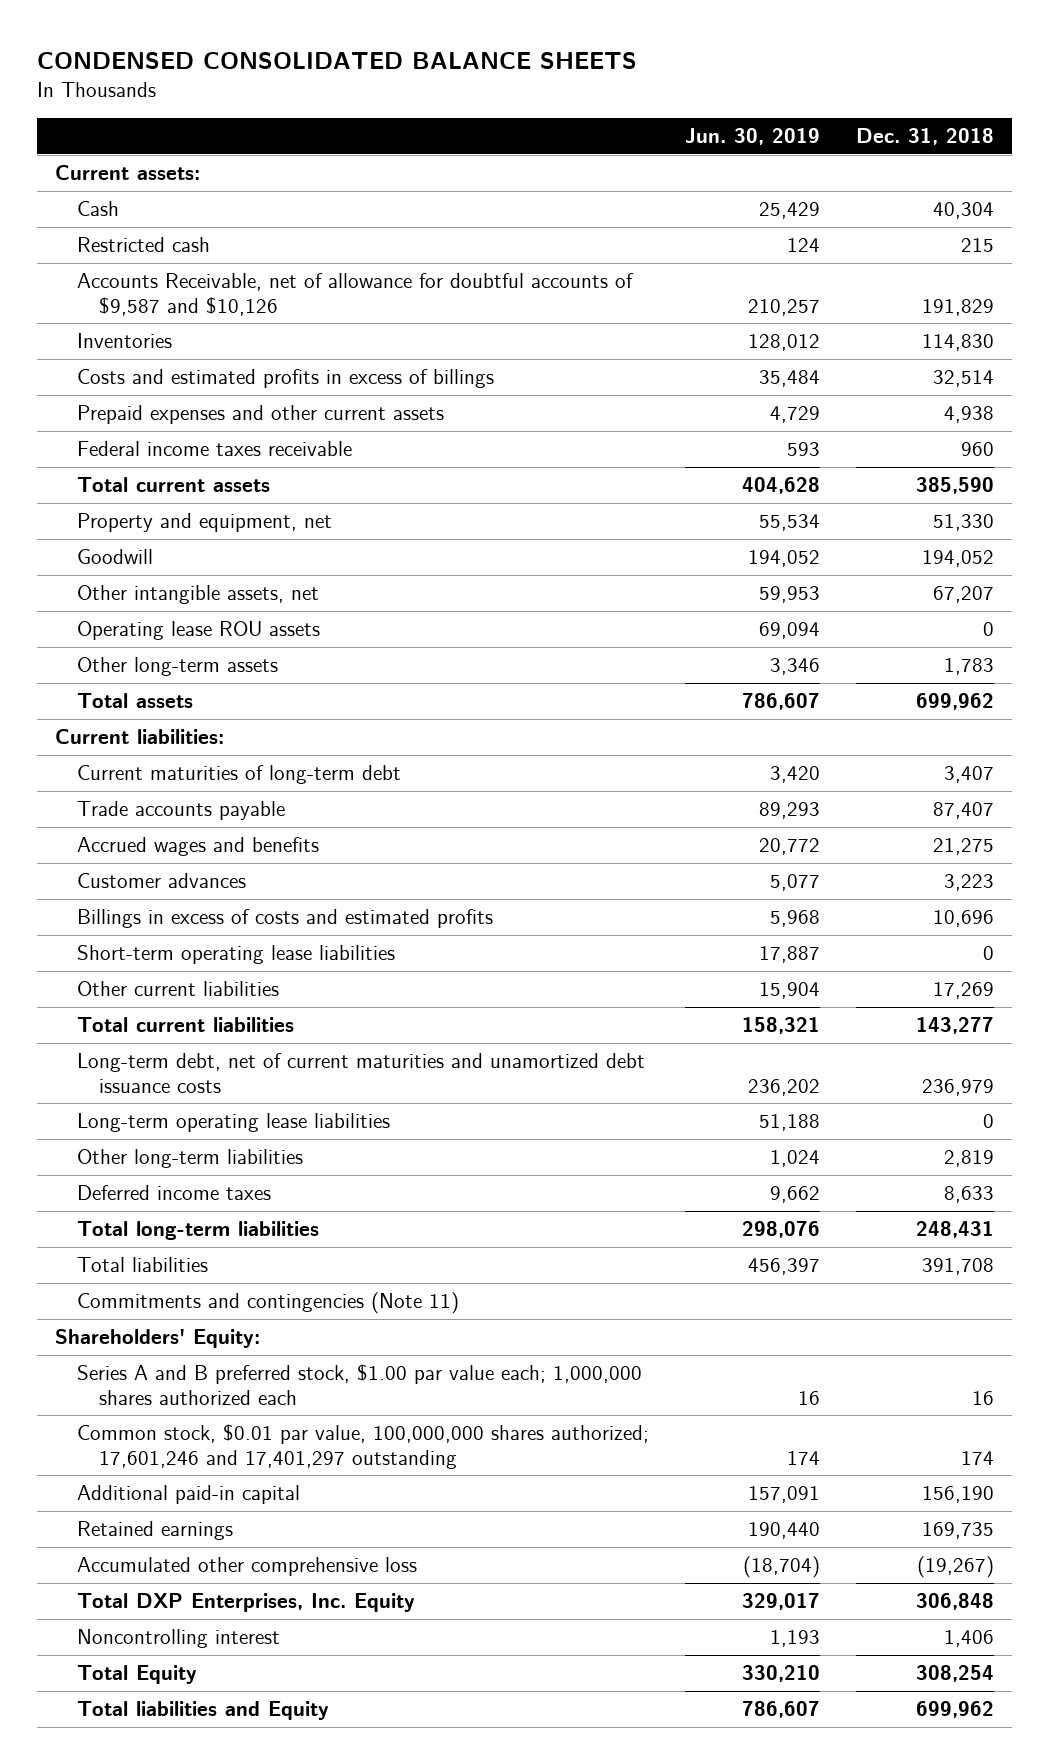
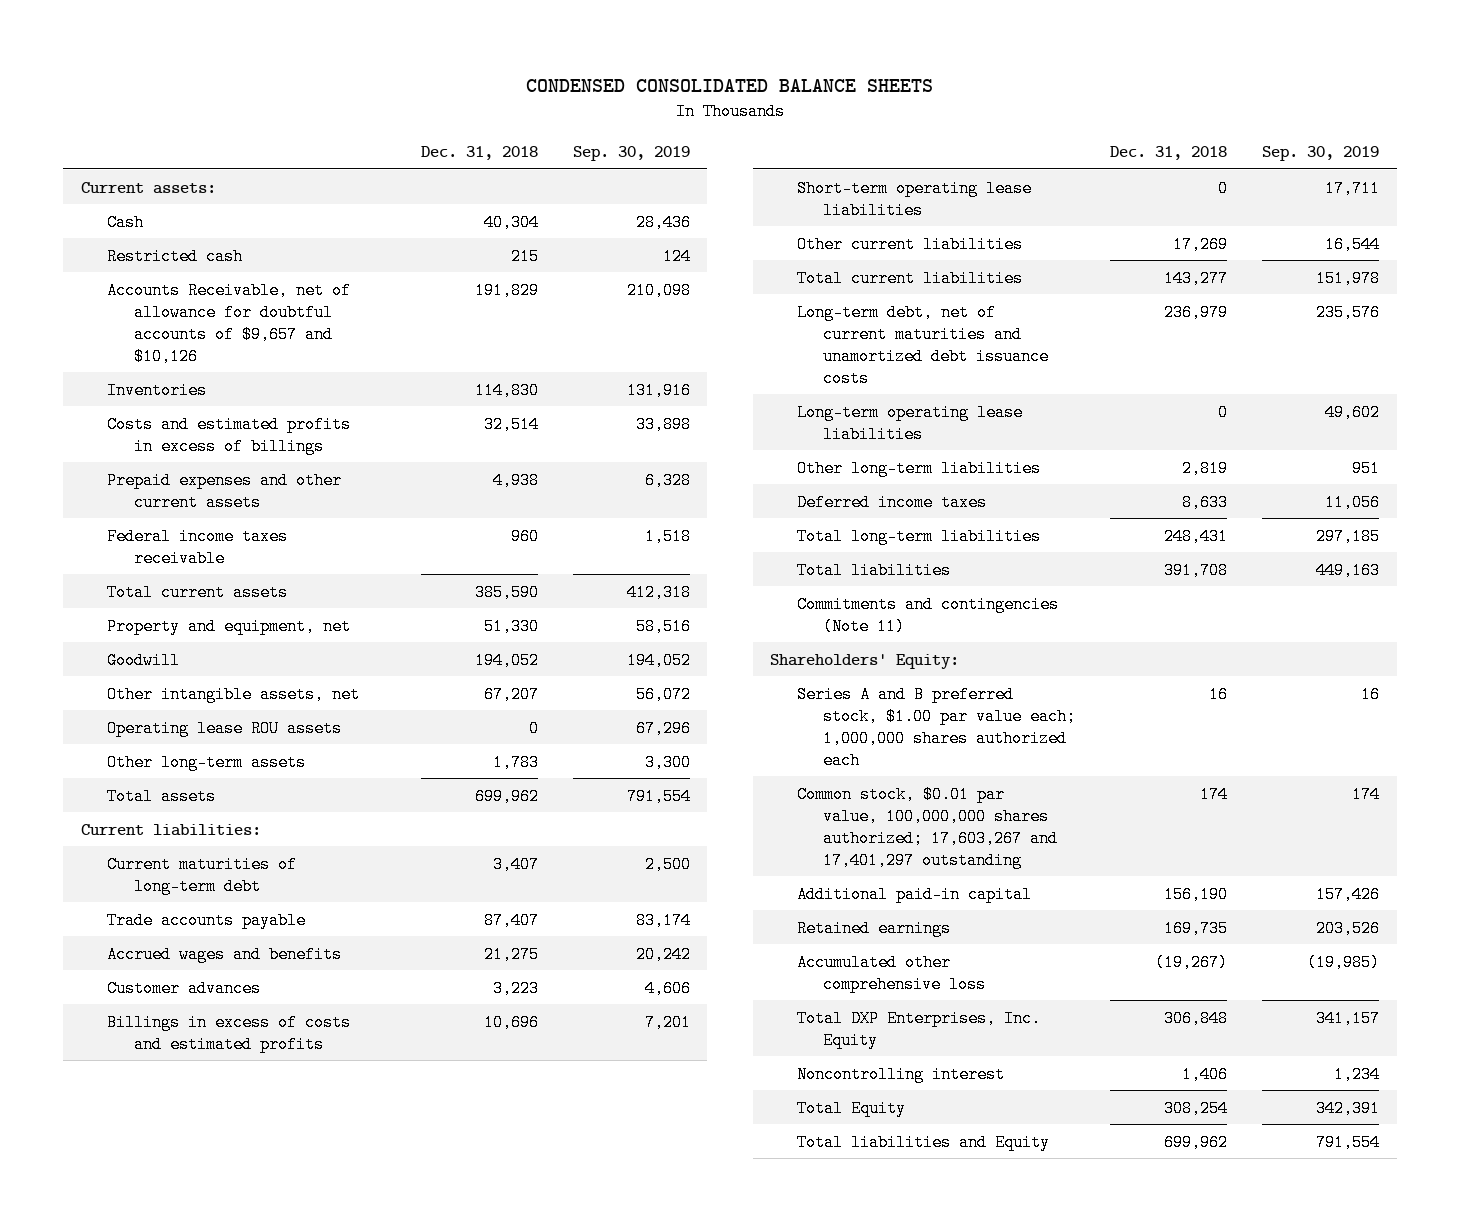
[684,128,820,146] Jun. 30, 2019 -> none
none -> [572,146,690,162] Sep. 30, 2019
[77,273,635,316] Accounts Receivable, net of allowance for doubtful accounts of $9,587 and $10,126 -> [107,281,352,365] Accounts Receivable, net of allowance for doubtful accounts of $9,657 and $10,126
[77,1424,650,1469] Common stock, $0.01 par value, 100,000,000 shares authorized; 17,601,246 and 17,401,297 outstanding -> [796,785,1059,869] Common stock, $0.01 par value, 100,000,000 shares authorized; 17,603,267 and 17,401,297 outstanding

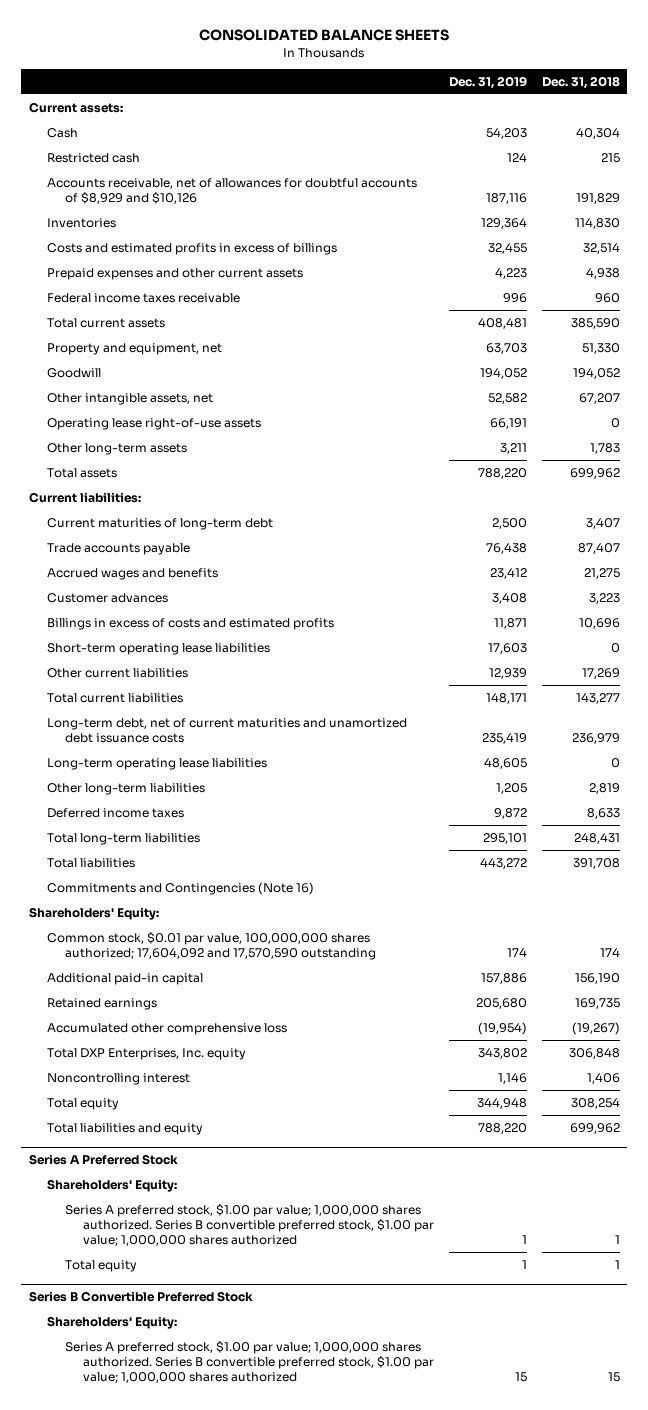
[526,78,934,92] CONDENSED CONSOLIDATED BALANCE SHEETS -> [199,29,450,42] CONSOLIDATED BALANCE SHEETS
[572,146,690,162] Sep. 30, 2019 -> none
none -> [448,75,527,89] Dec. 31, 2019
[107,281,352,365] Accounts Receivable, net of allowance for doubtful accounts of $9,657 and $10,126 -> [46,177,417,205] Accounts receivable, net of allowances for doubtful accounts of $8,929 and $10,126
[107,719,343,737] Operating lease ROU assets -> [46,417,261,430] Operating lease right-of-use assets
[796,595,1059,635] Commitments and contingencies (Note 11) -> [46,881,314,895] Commitments and Contingencies (Note 16)
[796,685,1077,769] Series A and B preferred stock, $1.00 par value each; 1,000,000 shares authorized each -> none
[796,785,1059,869] Common stock, $0.01 par value, 100,000,000 shares authorized; 17,603,267 and 17,401,297 outstanding -> [46,931,377,961] Common stock, $0.01 par value, 100,000,000 shares authorized; 17,604,092 and 17,570,590 outstanding
[796,1009,1041,1049] Total DXP Enterprises, Inc. Equity -> [46,1047,246,1060] Total DXP Enterprises, Inc. equity
[796,1099,906,1117] Total Equity -> [46,1097,119,1110] Total equity
[796,1133,1050,1151] Total liabilities and Equity -> [46,1122,203,1135] Total liabilities and equity
none -> [28,1154,178,1166] Series A Preferred Stock
none -> [46,1178,177,1192] Shareholders' Equity:
none -> [65,1203,435,1247] Series A preferred stock, $1.00 par value; 1,000,000 shares authorized. Series B convertible preferred stock, $1.00 par value; 1,000,000 shares authorized
none -> [65,1259,138,1272] Total equity
none -> [28,1291,253,1303] Series B Convertible Preferred Stock
none -> [46,1315,177,1329] Shareholders' Equity:
none -> [65,1340,435,1384] Series A preferred stock, $1.00 par value; 1,000,000 shares authorized. Series B convertible preferred stock, $1.00 par value; 1,000,000 shares authorized

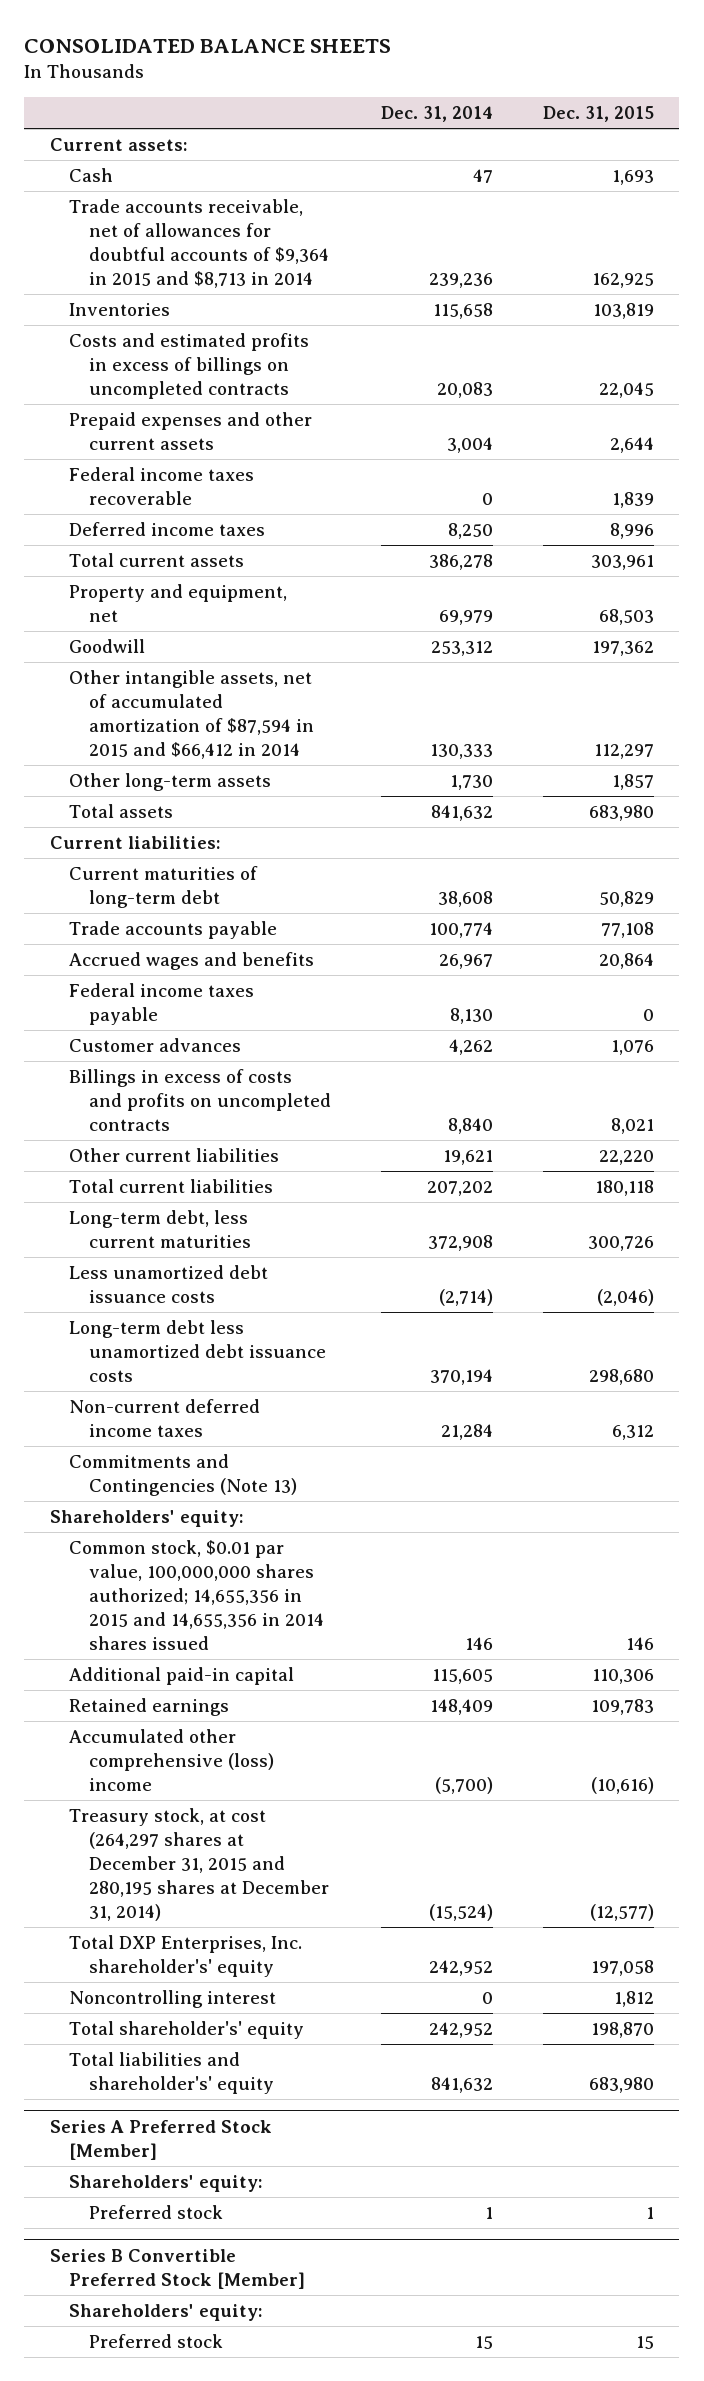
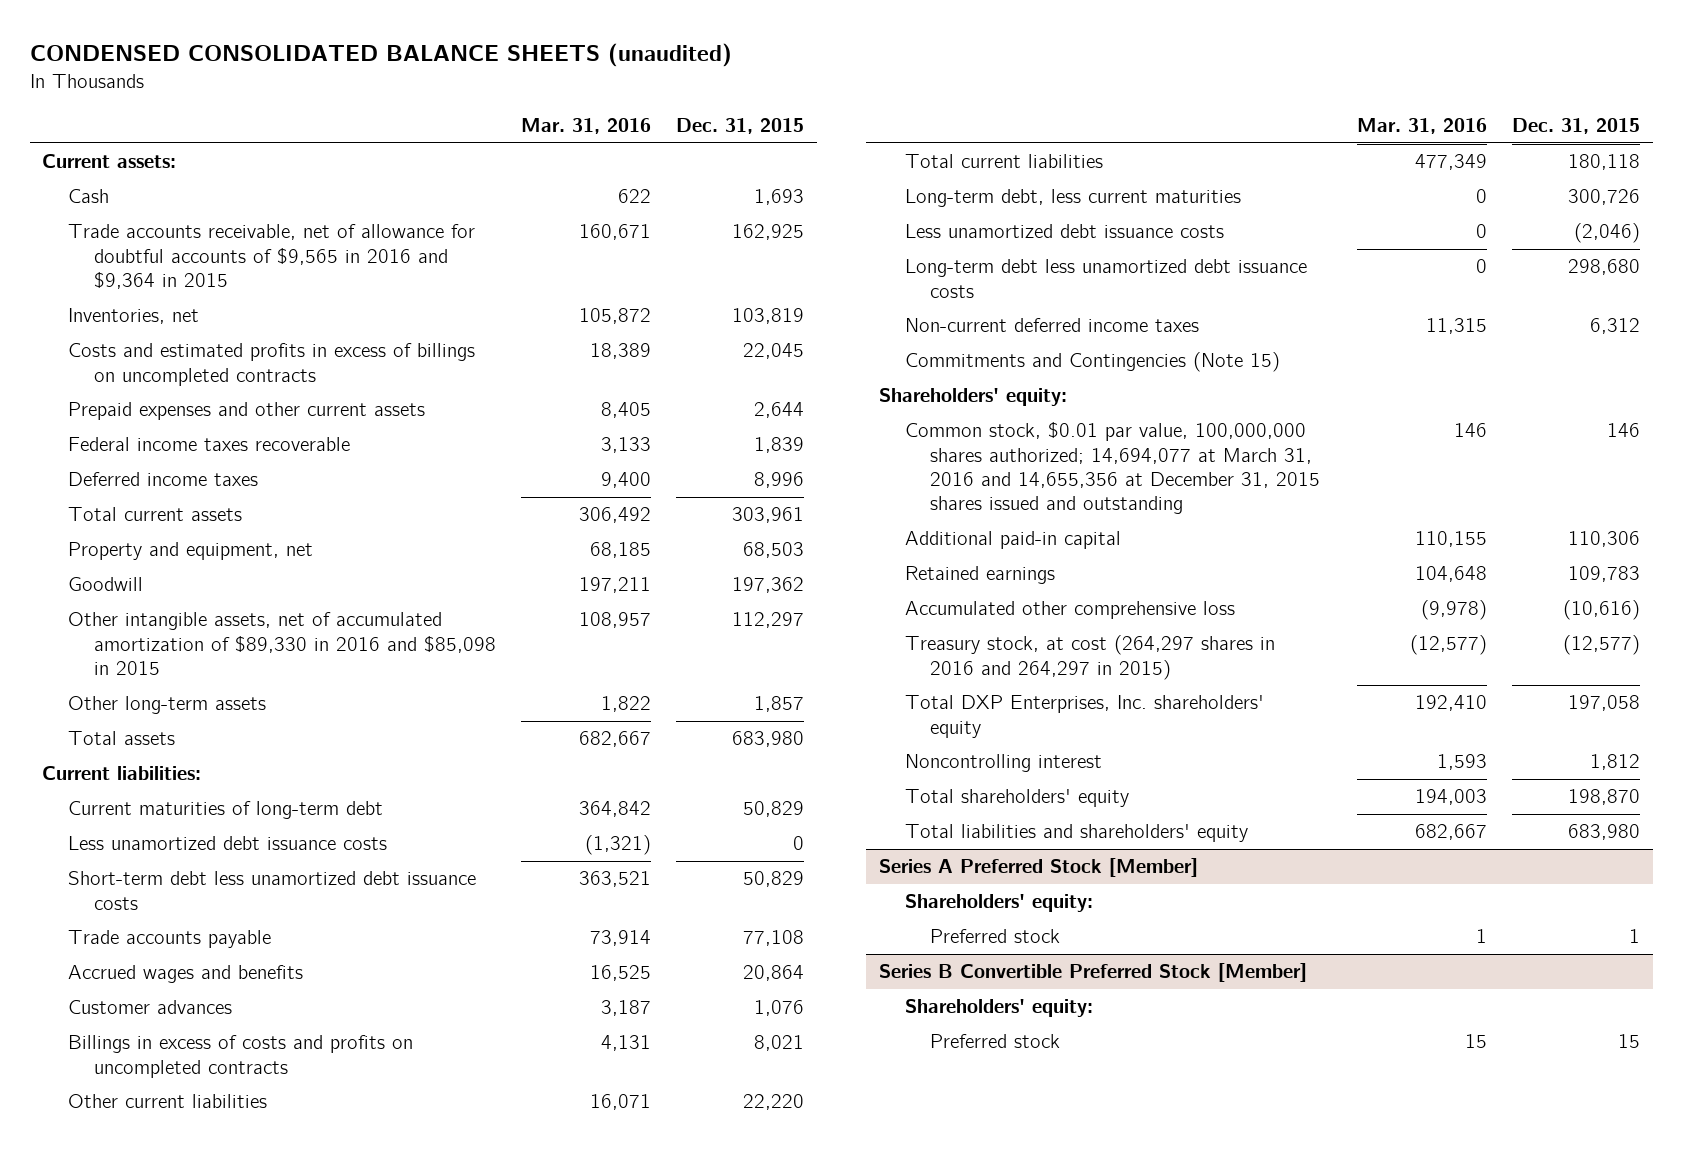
[24,39,392,54] CONSOLIDATED BALANCE SHEETS -> [29,42,732,67] CONDENSED CONSOLIDATED BALANCE SHEETS (unaudited)
[381,105,494,122] Dec. 31, 2014 -> none
none -> [521,118,652,135] Mar. 31, 2016
[69,199,329,289] Trade accounts receivable, net of allowances for doubtful accounts of $9,364 in 2015 and $8,713 in 2014 -> [68,224,476,289] Trade accounts receivable, net of allowance for doubtful accounts of $9,565 in 2016 and $9,364 in 2015
[69,303,171,317] Inventories -> [68,308,200,325] Inventories, net
[69,670,314,760] Other intangible assets, net of accumulated amortization of $87,594 in 2015 and $66,412 in 2014 -> [68,612,497,675] Other intangible assets, net of accumulated amortization of $89,330 in 2016 and $85,098 in 2015
none -> [68,836,388,851] Less unamortized debt issuance costs
none -> [68,871,477,910] Short-term debt less unamortized debt issuance costs
[69,983,255,1026] Federal income taxes payable -> none
[69,1454,297,1497] Commitments and Contingencies (Note 13) -> [904,352,1280,373] Commitments and Contingencies (Note 15)
[69,1540,324,1651] Common stock, $0.01 par value, 100,000,000 shares authorized; 14,655,356 in 2015 and 14,655,356 in 2014 shares issued -> [904,422,1321,515] Common stock, $0.01 par value, 100,000,000 shares authorized; 14,694,077 at March 31, 2016 and 14,655,356 at December 31, 2015 shares issued and outstanding
[69,1729,274,1792] Accumulated other comprehensive (loss) income -> [904,601,1235,620] Accumulated other comprehensive loss
[69,1808,329,1922] Treasury stock, at cost (264,297 shares at December 31, 2015 and 280,195 shares at December 31, 2014) -> [904,635,1275,680] Treasury stock, at cost (264,297 shares in 2016 and 264,297 in 2015)
[69,1935,303,1978] Total DXP Enterprises, Inc. shareholder's' equity -> [904,695,1264,738] Total DXP Enterprises, Inc. shareholders' equity
[69,2021,305,2040] Total shareholder's' equity -> [904,789,1129,808] Total shareholders' equity
[69,2052,274,2095] Total liabilities and shareholder's' equity -> [904,824,1248,843] Total liabilities and shareholders' equity

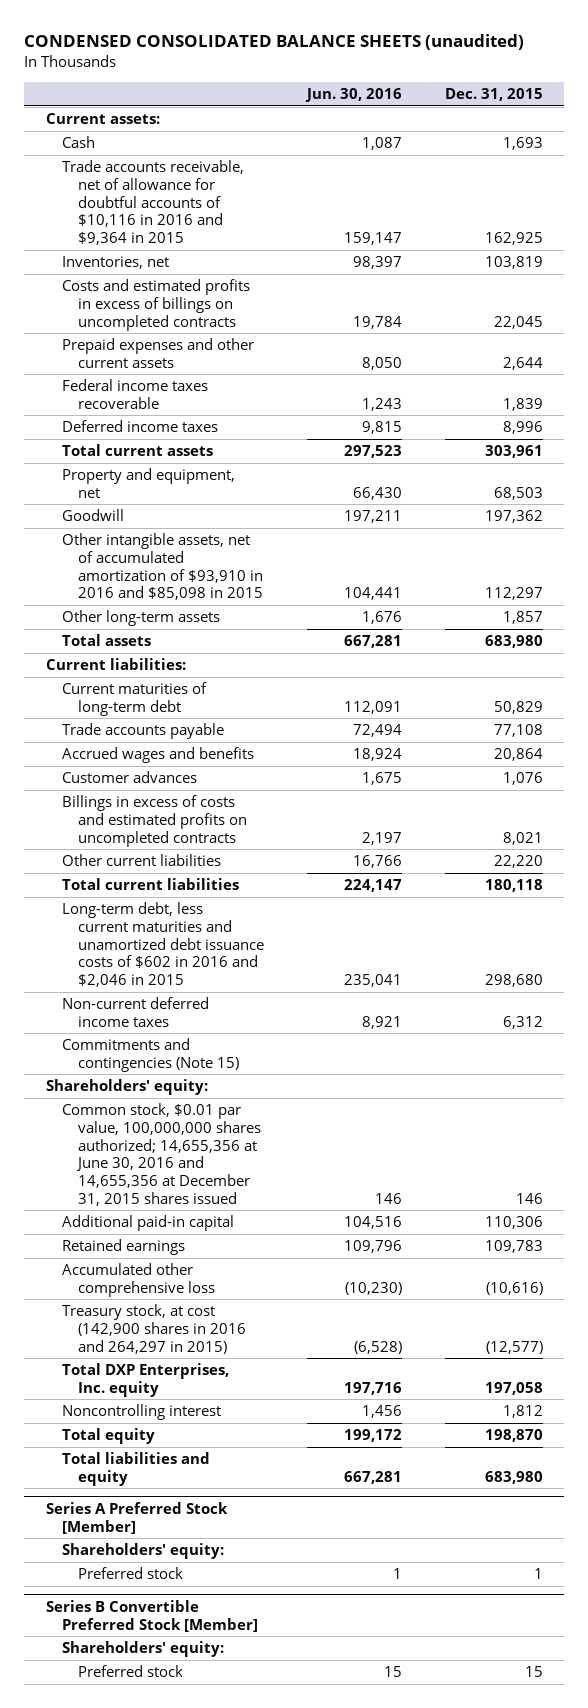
[521,118,652,135] Mar. 31, 2016 -> none
none -> [304,88,402,103] Jun. 30, 2016
[68,224,476,289] Trade accounts receivable, net of allowance for doubtful accounts of $9,565 in 2016 and $9,364 in 2015 -> [61,160,244,246] Trade accounts receivable, net of allowance for doubtful accounts of $10,116 in 2016 and $9,364 in 2015
[68,612,497,675] Other intangible assets, net of accumulated amortization of $89,330 in 2016 and $85,098 in 2015 -> [61,533,263,601] Other intangible assets, net of accumulated amortization of $93,910 in 2016 and $85,098 in 2015
[68,836,388,851] Less unamortized debt issuance costs -> none
[68,871,477,910] Short-term debt less unamortized debt issuance costs -> none
[68,1035,414,1078] Billings in excess of costs and profits on uncompleted contracts -> [61,795,247,847] Billings in excess of costs and estimated profits on uncompleted contracts
[904,189,1241,208] Long-term debt, less current maturities -> none
[904,224,1224,239] Less unamortized debt issuance costs -> none
[904,259,1307,298] Long-term debt less unamortized debt issuance costs -> [61,902,264,988] Long-term debt, less current maturities and unamortized debt issuance costs of $602 in 2016 and $2,046 in 2015
[904,352,1280,373] Commitments and Contingencies (Note 15) -> [61,1038,239,1072] Commitments and contingencies (Note 15)
[904,422,1321,515] Common stock, $0.01 par value, 100,000,000 shares authorized; 14,694,077 at March 31, 2016 and 14,655,356 at December 31, 2015 shares issued and outstanding -> [61,1103,261,1206] Common stock, $0.01 par value, 100,000,000 shares authorized; 14,655,356 at June 30, 2016 and 14,655,356 at December 31, 2015 shares issued
[904,635,1275,680] Treasury stock, at cost (264,297 shares in 2016 and 264,297 in 2015) -> [61,1304,246,1354] Treasury stock, at cost (142,900 shares in 2016 and 264,297 in 2015)
[904,695,1264,738] Total DXP Enterprises, Inc. shareholders' equity -> [61,1363,229,1397] Total DXP Enterprises, Inc. equity
[904,789,1129,808] Total shareholders' equity -> [61,1428,155,1445] Total equity
[904,824,1248,843] Total liabilities and shareholders' equity -> [61,1452,210,1486] Total liabilities and equity

